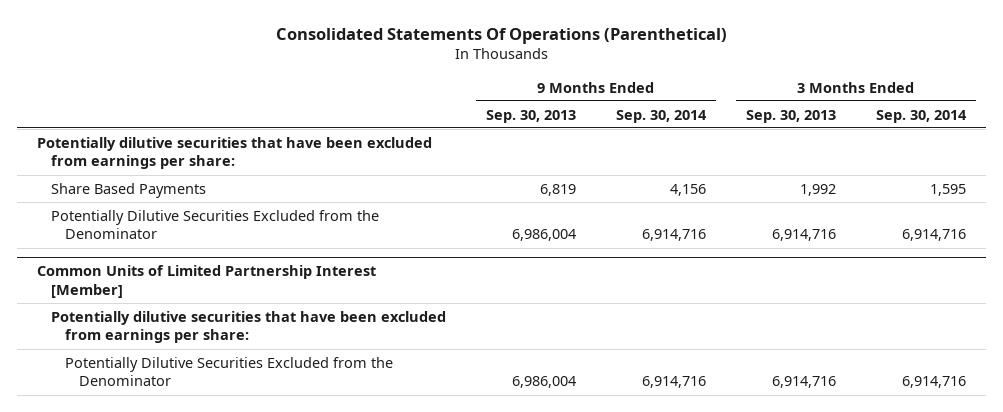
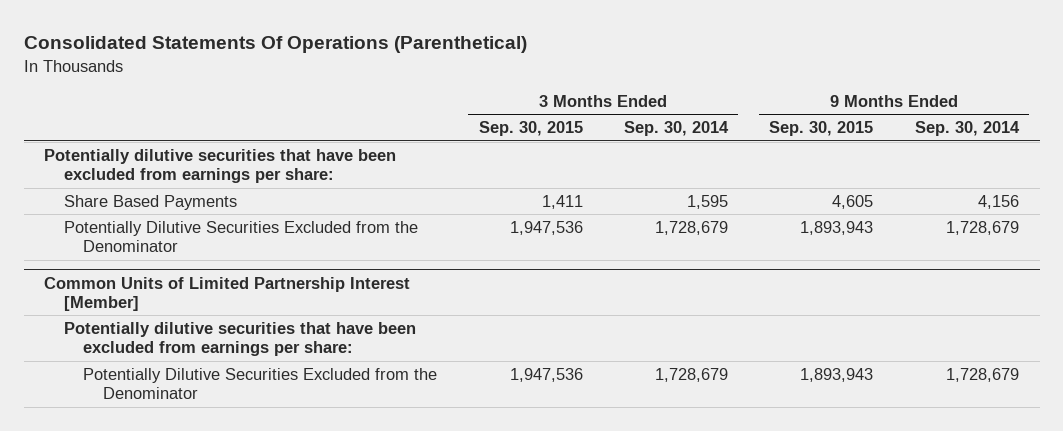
[486,109,577,123] Sep. 30, 2013 -> none
[746,109,837,123] Sep. 30, 2013 -> none
none -> [478,121,583,137] Sep. 30, 2015
none -> [769,121,874,137] Sep. 30, 2015
[642,229,707,242] 6,914,716 -> [945,220,1019,235] 1,728,679
[902,229,967,242] 6,914,716 -> [655,220,729,235] 1,728,679
[642,376,707,389] 6,914,716 -> [945,367,1019,382] 1,728,679
[902,376,967,389] 6,914,716 -> [655,367,729,382] 1,728,679

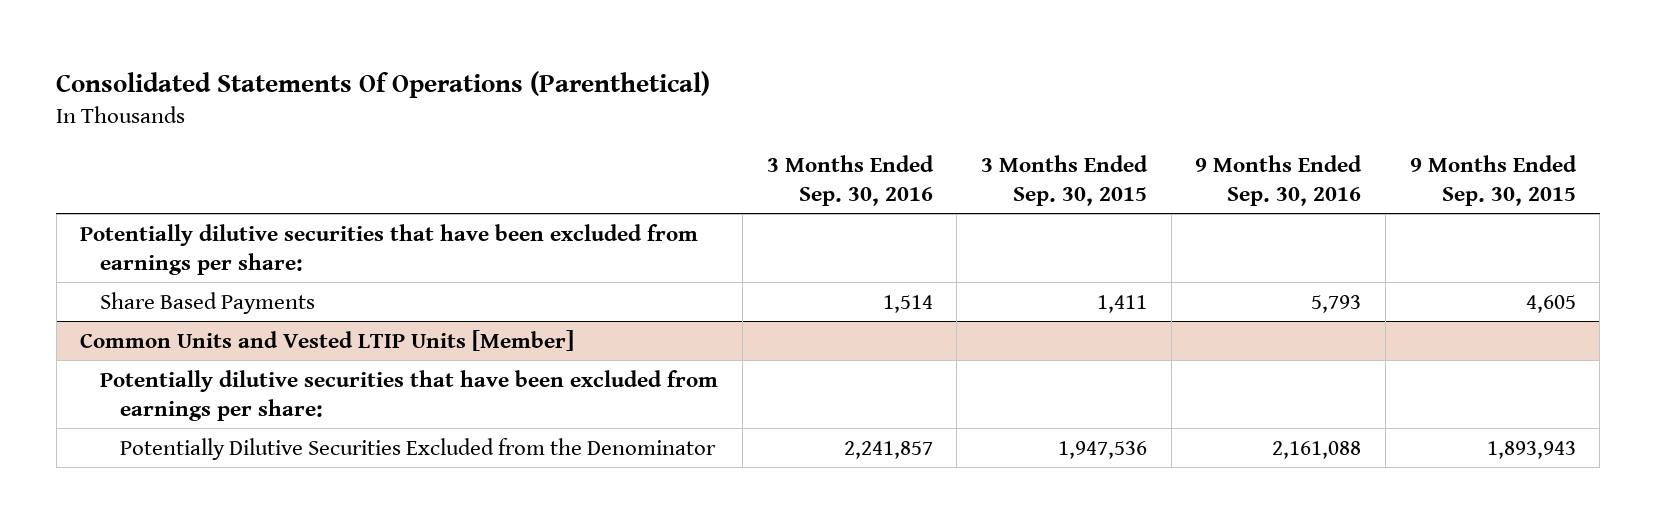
[624,121,730,137] Sep. 30, 2014 -> none
[914,121,1020,137] Sep. 30, 2014 -> none
none -> [766,155,934,207] 3 Months Ended Sep. 30, 2016
none -> [1195,155,1363,207] 9 Months Ended Sep. 30, 2016
[63,220,418,253] Potentially Dilutive Securities Excluded from the Denominator -> none
[44,276,411,312] Common Units of Limited Partnership Interest [Member] -> none
none -> [80,329,575,351] Common Units and Vested LTIP Units [Member]

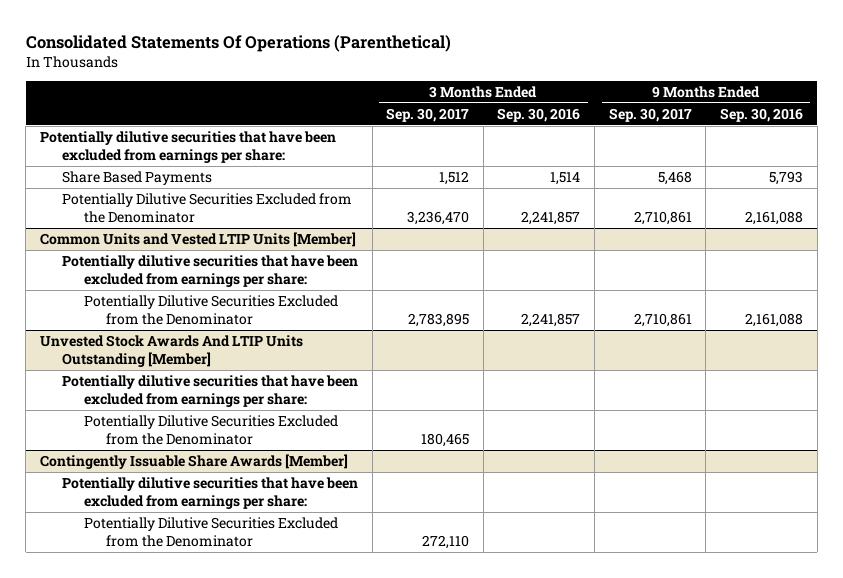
[981,155,1149,207] 3 Months Ended Sep. 30, 2015 -> none
[1409,155,1577,207] 9 Months Ended Sep. 30, 2015 -> none
none -> [386,107,470,122] Sep. 30, 2017
none -> [608,107,692,122] Sep. 30, 2017
none -> [61,192,352,223] Potentially Dilutive Securities Excluded from the Denominator
none -> [39,334,303,367] Unvested Stock Awards And LTIP Units Outstanding [Member]
none -> [61,374,358,407] Potentially dilutive securities that have been excluded from earnings per share:
none -> [83,414,338,445] Potentially Dilutive Securities Excluded from the Denominator
none -> [39,453,348,469] Contingently Issuable Share Awards [Member]
none -> [61,476,358,509] Potentially dilutive securities that have been excluded from earnings per share:
none -> [83,516,338,547] Potentially Dilutive Securities Excluded from the Denominator

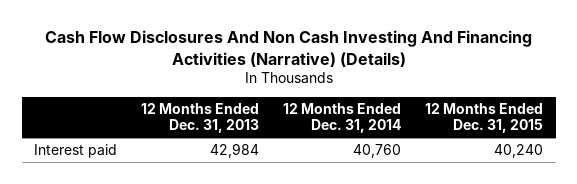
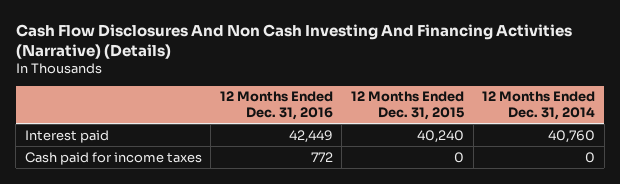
[141,103,260,134] 12 Months Ended Dec. 31, 2013 -> none
none -> [219,91,333,121] 12 Months Ended Dec. 31, 2016
none -> [24,151,202,165] Cash paid for income taxes

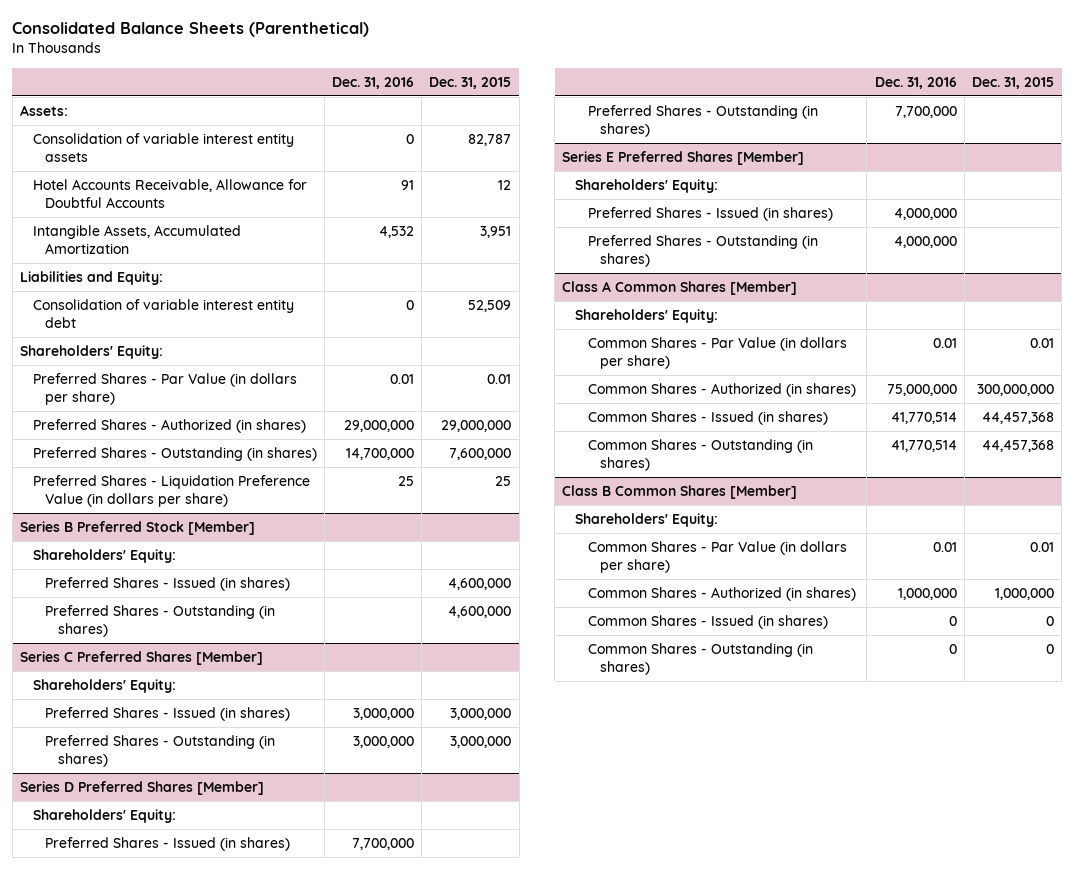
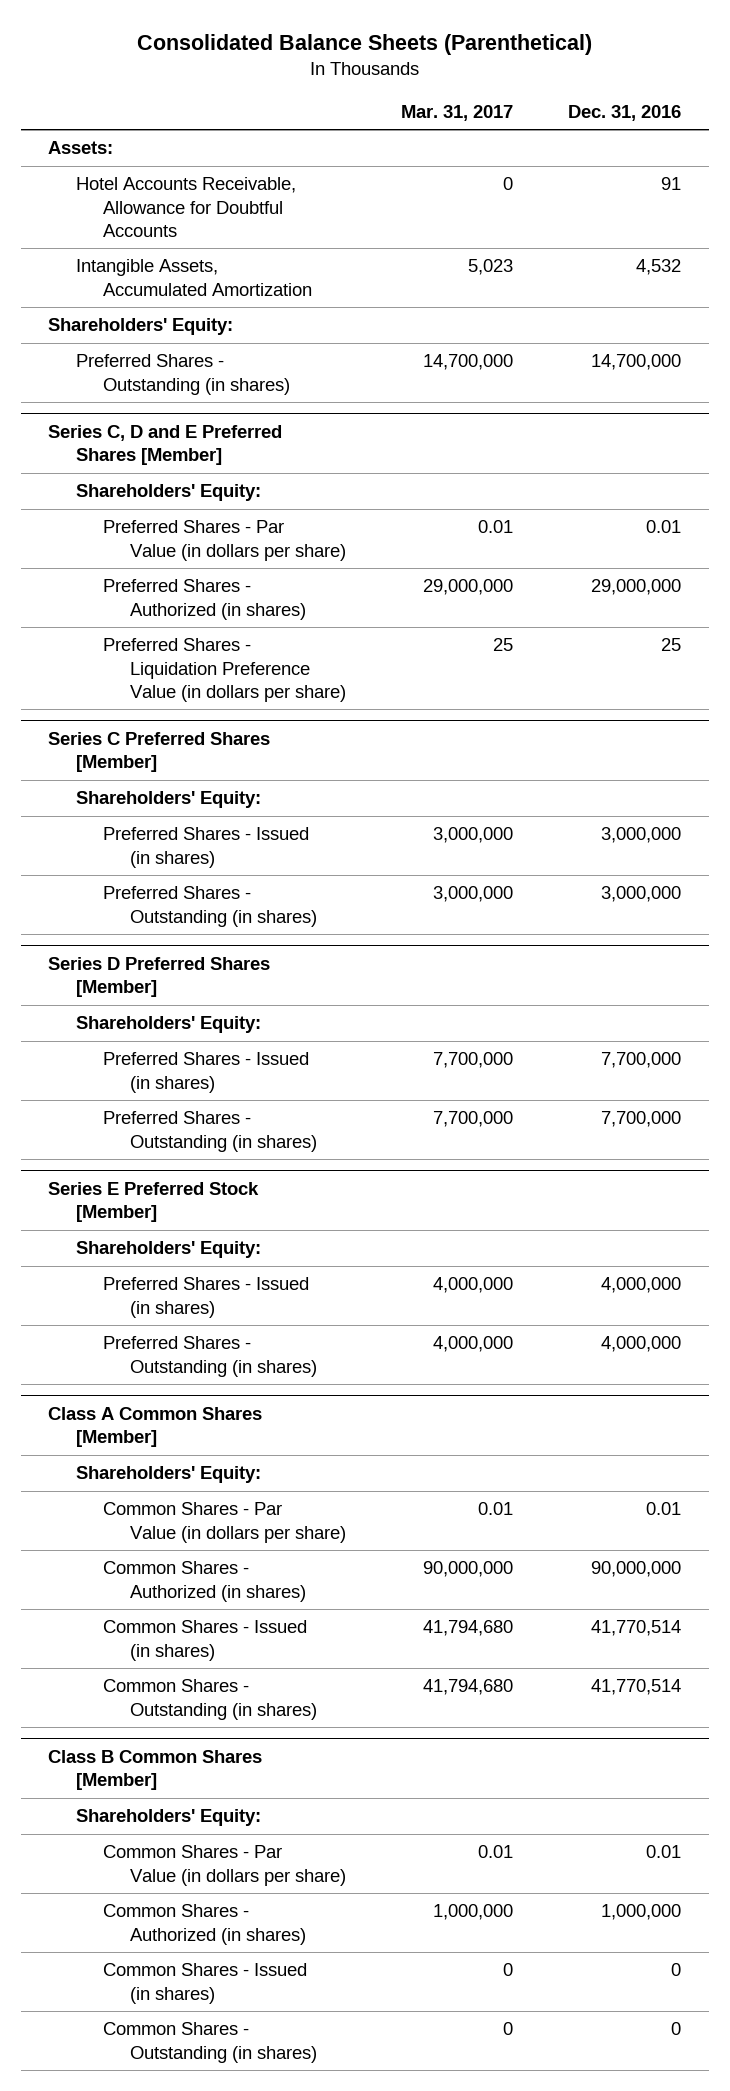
[429,76,512,89] Dec. 31, 2015 -> none
none -> [401,104,514,121] Mar. 31, 2017
[32,133,294,163] Consolidation of variable interest entity assets -> none
[19,271,163,286] Liabilities and Equity: -> none
[32,299,294,329] Consolidation of variable interest entity debt -> none
[32,447,317,462] Preferred Shares - Outstanding (in shares) -> [75,354,290,395] Preferred Shares - Outstanding (in shares)
none -> [48,424,283,466] Series C, D and E Preferred Shares [Member]
none -> [75,484,261,502] Shareholders' Equity:
[19,521,255,536] Series B Preferred Stock [Member] -> none
[32,549,176,564] Shareholders' Equity: -> none
[45,577,291,592] Preferred Shares - Issued (in shares) -> none
[45,605,276,638] Preferred Shares - Outstanding (in shares) -> none
[562,151,805,166] Series E Preferred Shares [Member] -> [48,1181,260,1223] Series E Preferred Stock [Member]
[886,384,957,397] 75,000,000 -> [591,1561,682,1578] 90,000,000

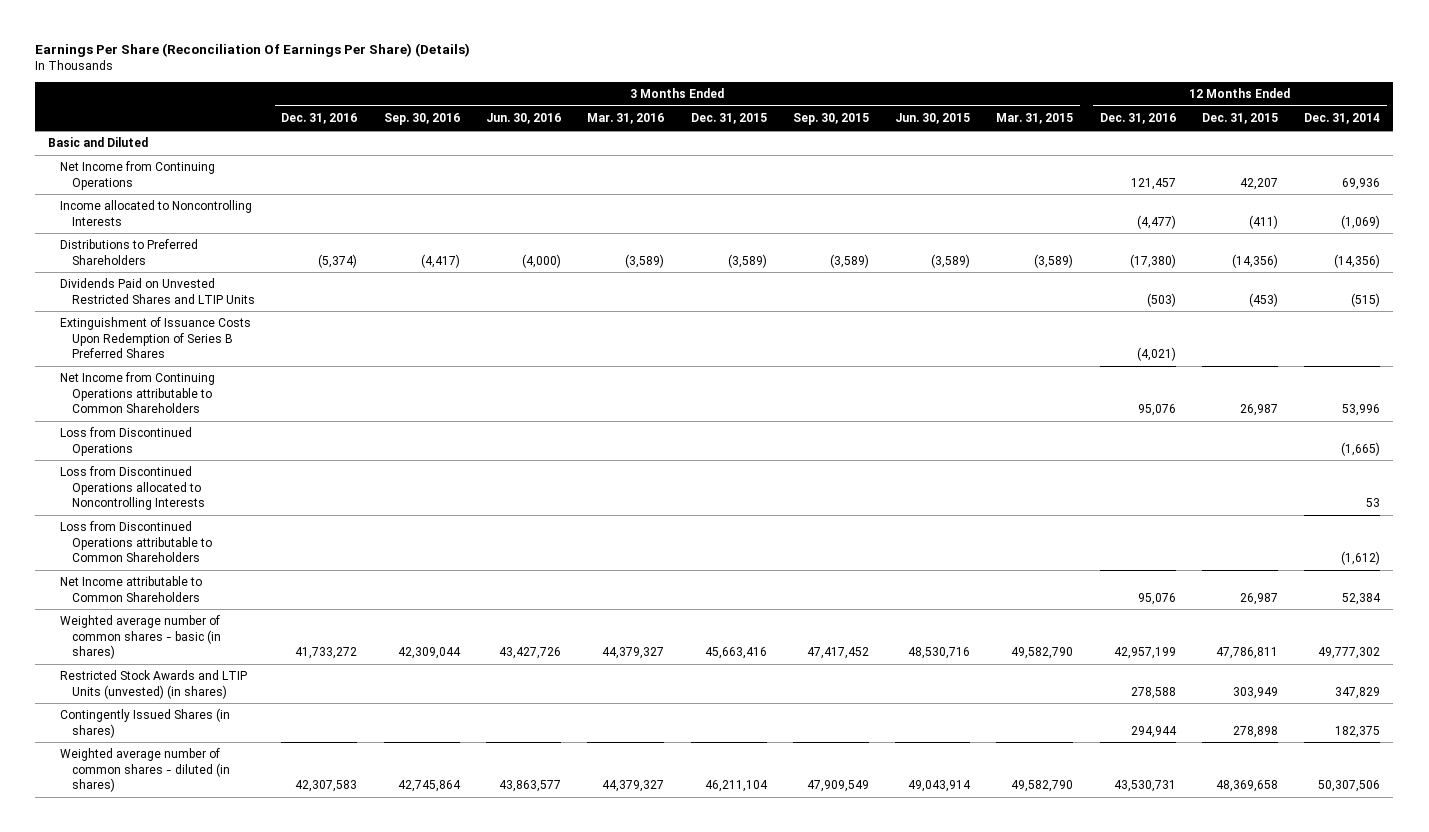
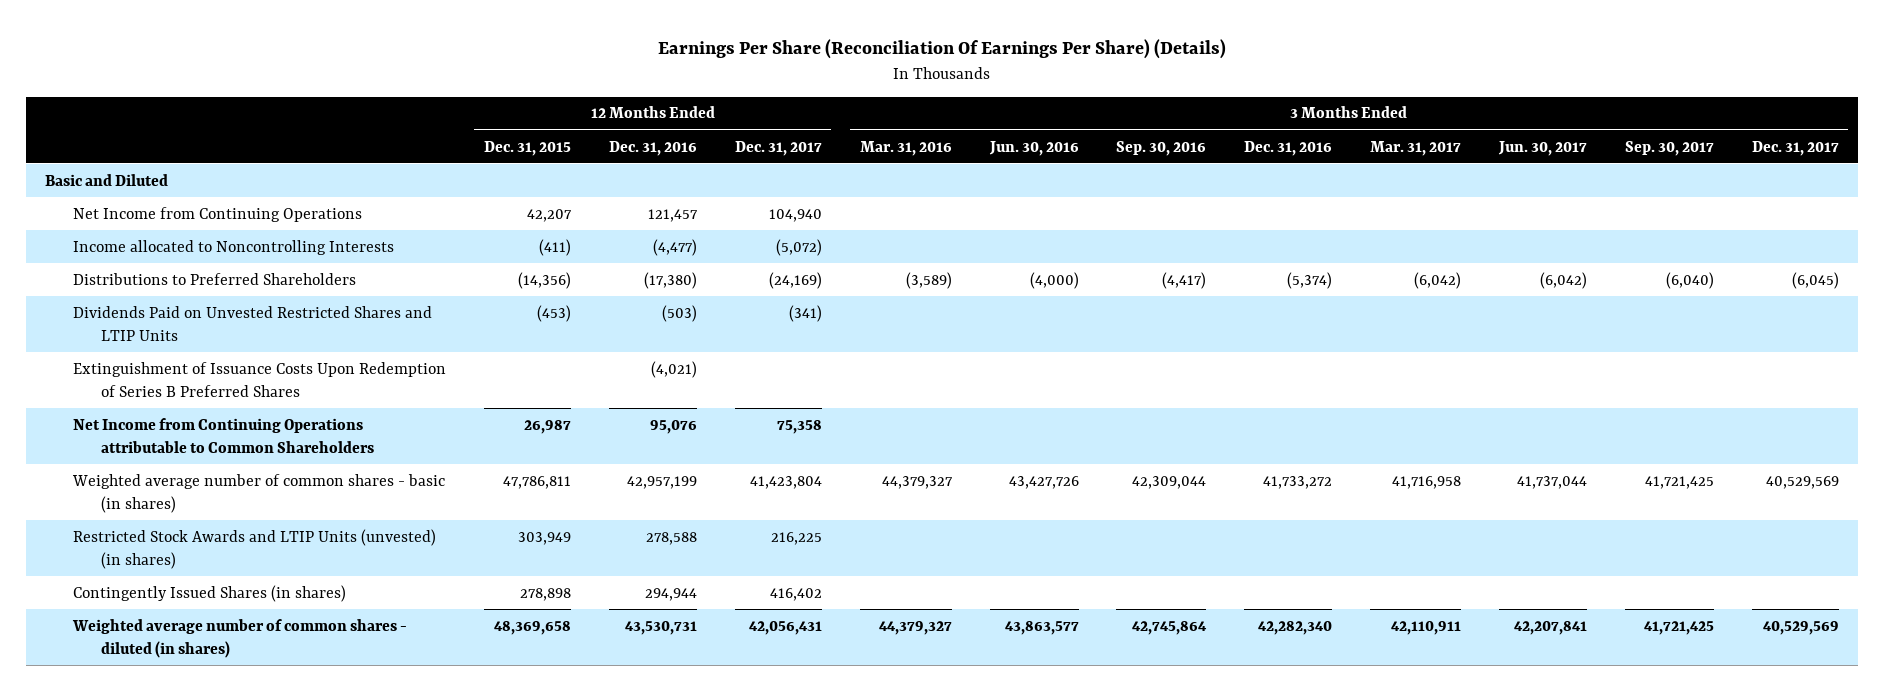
[690,113,767,125] Dec. 31, 2015 -> none
[792,113,869,126] Sep. 30, 2015 -> none
[895,113,971,125] Jun. 30, 2015 -> none
[996,113,1074,125] Mar. 31, 2015 -> none
[1304,113,1381,125] Dec. 31, 2014 -> none
none -> [734,140,822,156] Dec. 31, 2017
none -> [1370,140,1462,156] Mar. 31, 2017
none -> [1498,140,1588,156] Jun. 30, 2017
none -> [1625,140,1715,156] Sep. 30, 2017
none -> [1751,140,1839,156] Dec. 31, 2017
[60,427,193,456] Loss from Discontinued Operations -> none
[60,466,206,510] Loss from Discontinued Operations allocated to Noncontrolling Interests -> none
[60,521,213,562] Loss from Discontinued Operations attributable to Common Shareholders -> none
[60,576,203,602] Net Income attributable to Common Shareholders -> none
[295,779,358,792] 42,307,583 -> [1258,620,1333,635] 42,282,340

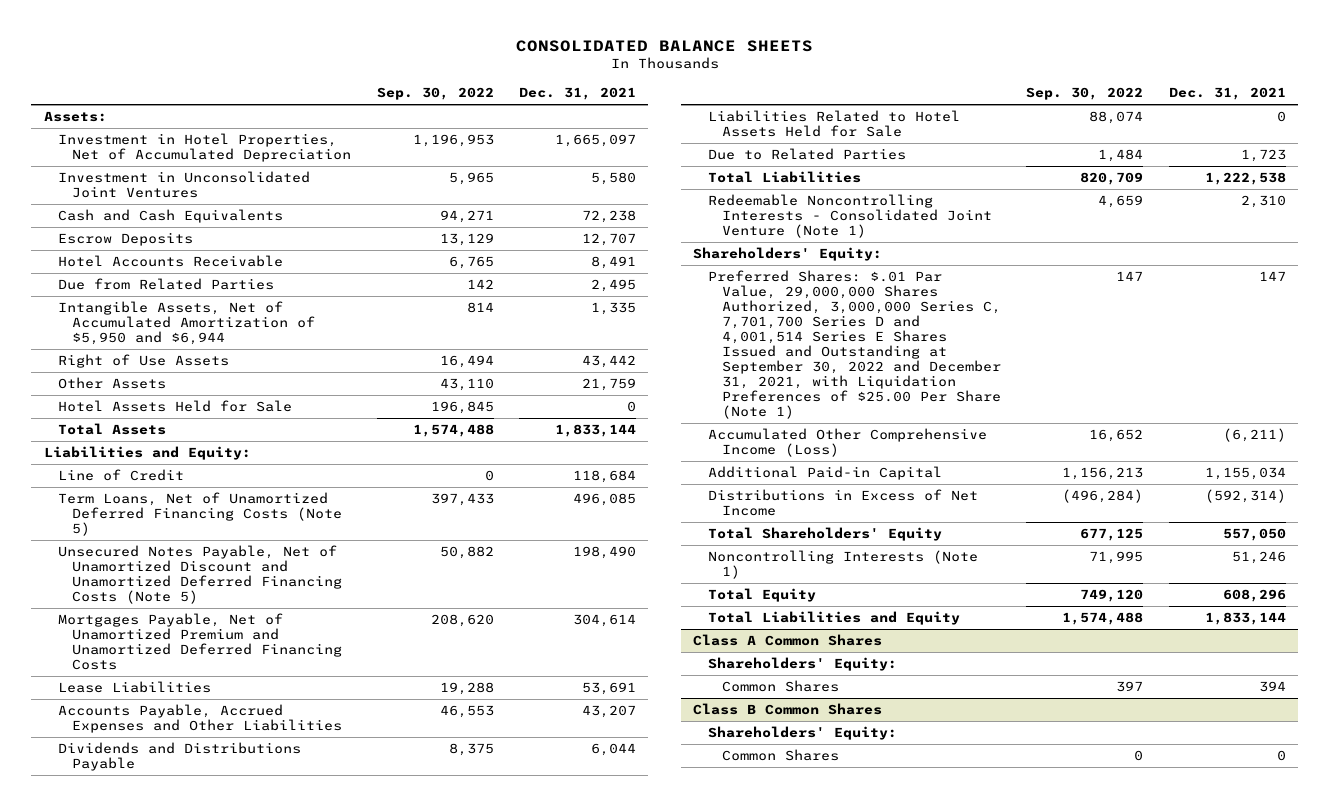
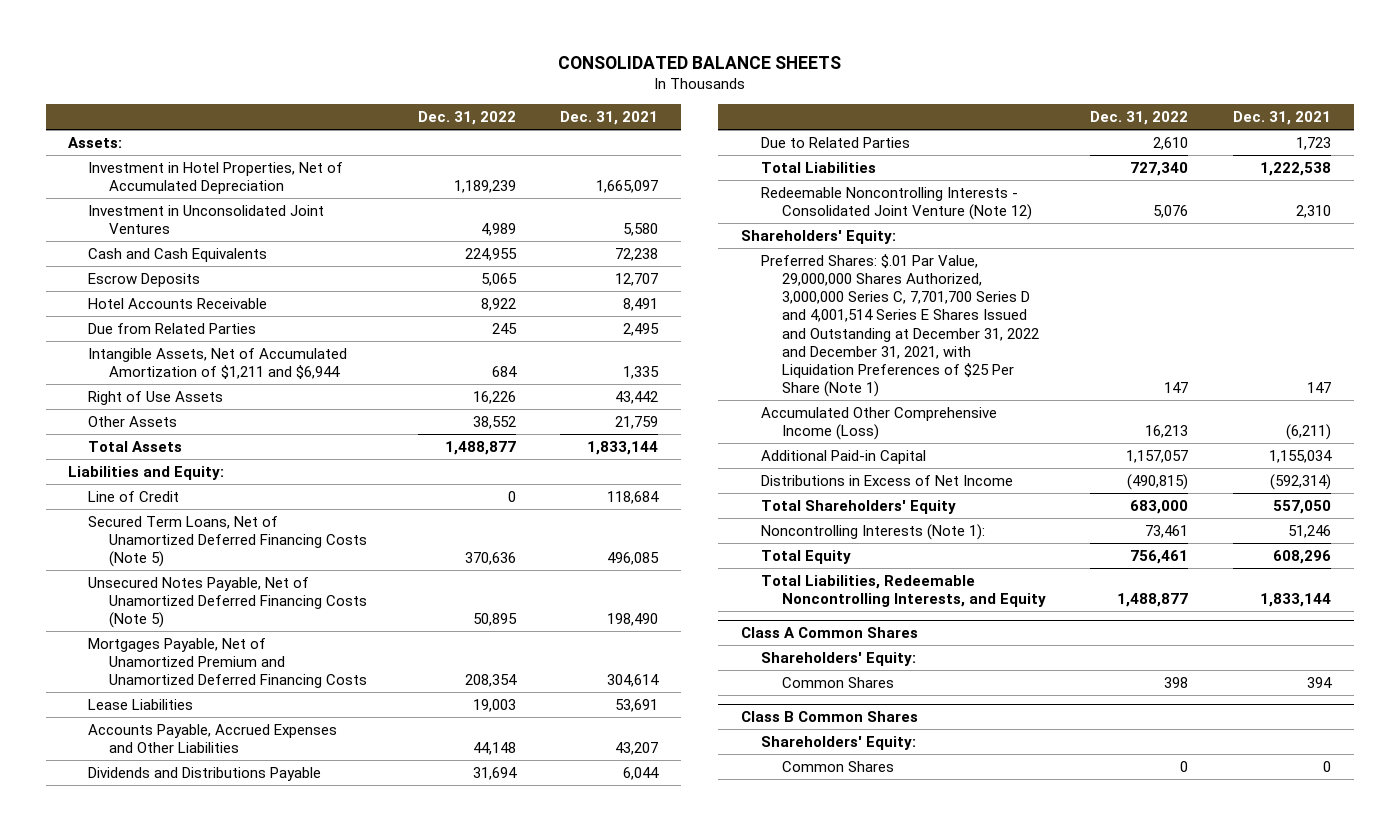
[376,87,494,101] Sep. 30, 2022 -> none
none -> [417,111,516,126] Dec. 31, 2022
[57,300,316,346] Intangible Assets, Net of Accumulated Amortization of $5,950 and $6,944 -> [88,347,348,379] Intangible Assets, Net of Accumulated Amortization of $1,211 and $6,944
[57,399,292,412] Hotel Assets Held for Sale -> none
[57,491,343,537] Term Loans, Net of Unamortized Deferred Financing Costs (Note 5) -> [88,515,367,568] Secured Term Loans, Net of Unamortized Deferred Financing Costs (Note 5)
[57,544,343,605] Unsecured Notes Payable, Net of Unamortized Discount and Unamortized Deferred Financing Costs (Note 5) -> [88,576,367,629] Unsecured Notes Payable, Net of Unamortized Deferred Financing Costs (Note 5)
[707,109,960,138] Liabilities Related to Hotel Assets Held for Sale -> none
[707,193,993,239] Redeemable Noncontrolling Interests - Consolidated Joint Venture (Note 1) -> [761,186,1032,220] Redeemable Noncontrolling Interests - Consolidated Joint Venture (Note 12)
[707,269,1002,420] Preferred Shares: $.01 Par Value, 29,000,000 Shares Authorized, 3,000,000 Series C, 7,701,700 Series D and 4,001,514 Series E Shares Issued and Outstanding at September 30, 2022 and December 31, 2021, with Liquidation Preferences of $25.00 Per Share (Note 1) -> [761,253,1039,398] Preferred Shares: $.01 Par Value, 29,000,000 Shares Authorized, 3,000,000 Series C, 7,701,700 Series D and 4,001,514 Series E Shares Issued and Outstanding at December 31, 2022 and December 31, 2021, with Liquidation Preferences of $25 Per Share (Note 1)
[707,549,978,580] Noncontrolling Interests (Note 1) -> [761,523,986,540] Noncontrolling Interests (Note 1):
[707,610,960,625] Total Liabilities and Equity -> [761,574,1046,607] Total Liabilities, Redeemable Noncontrolling Interests, and Equity

